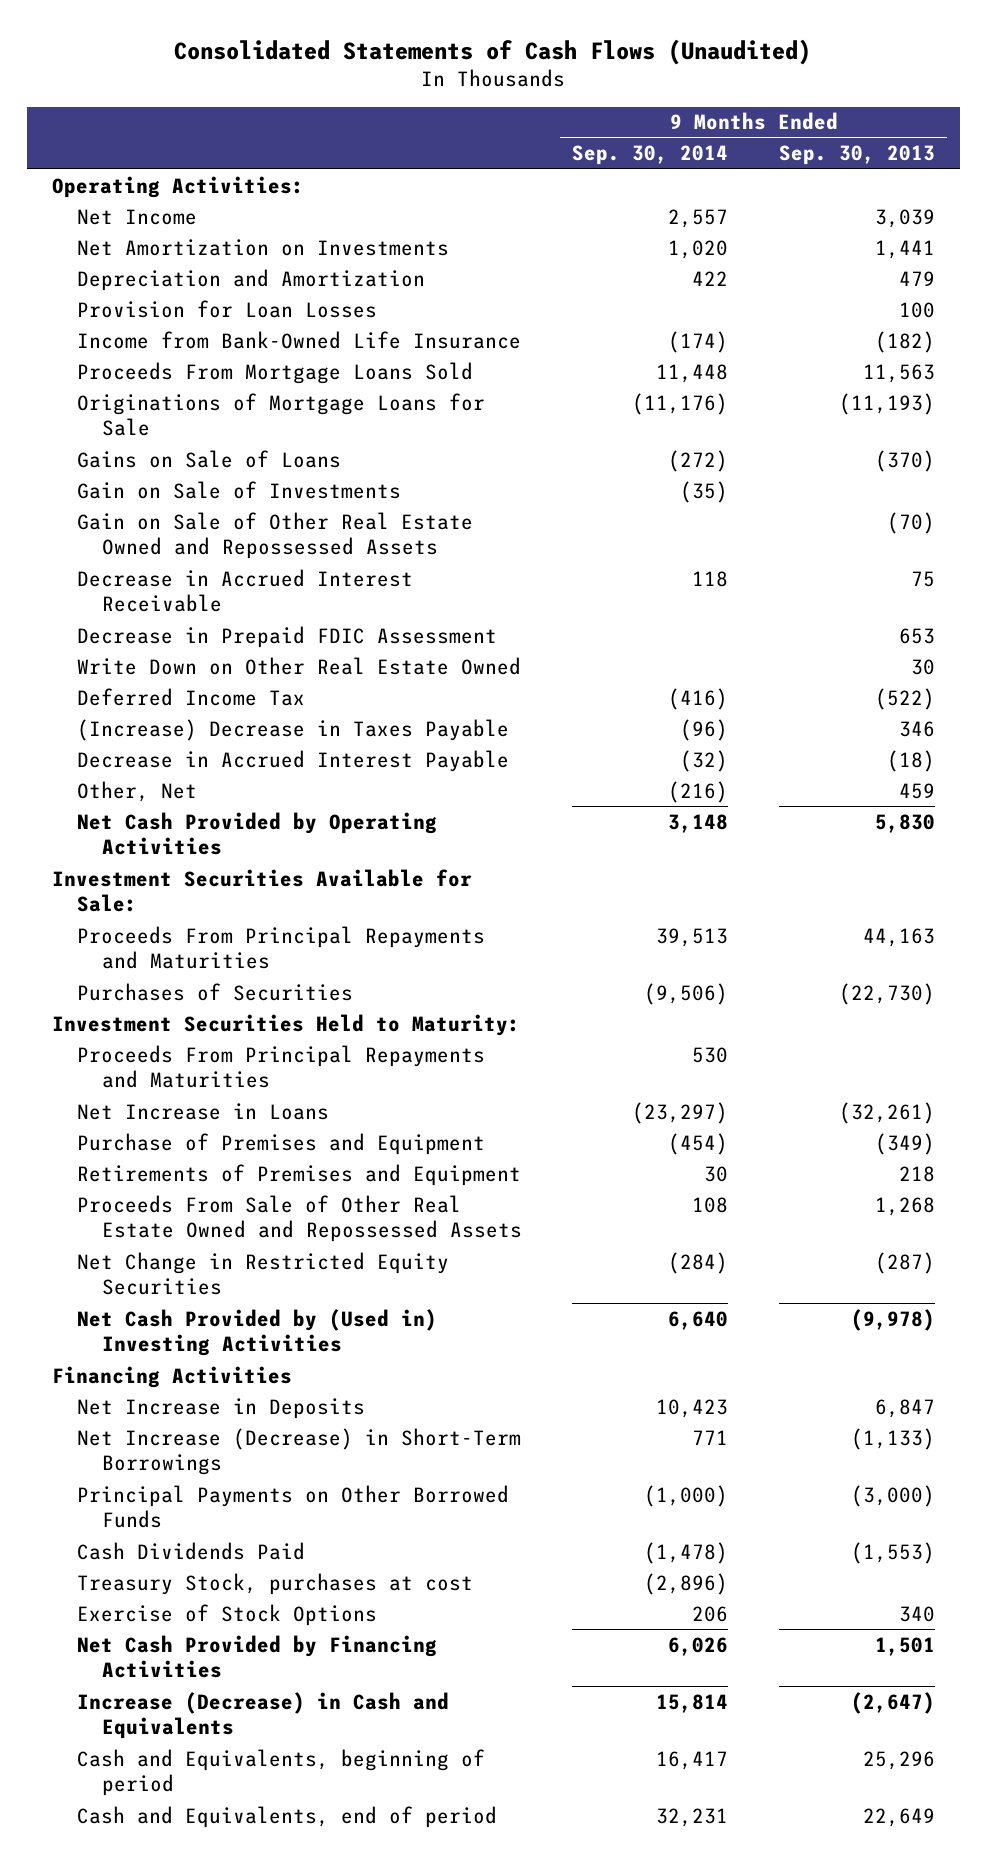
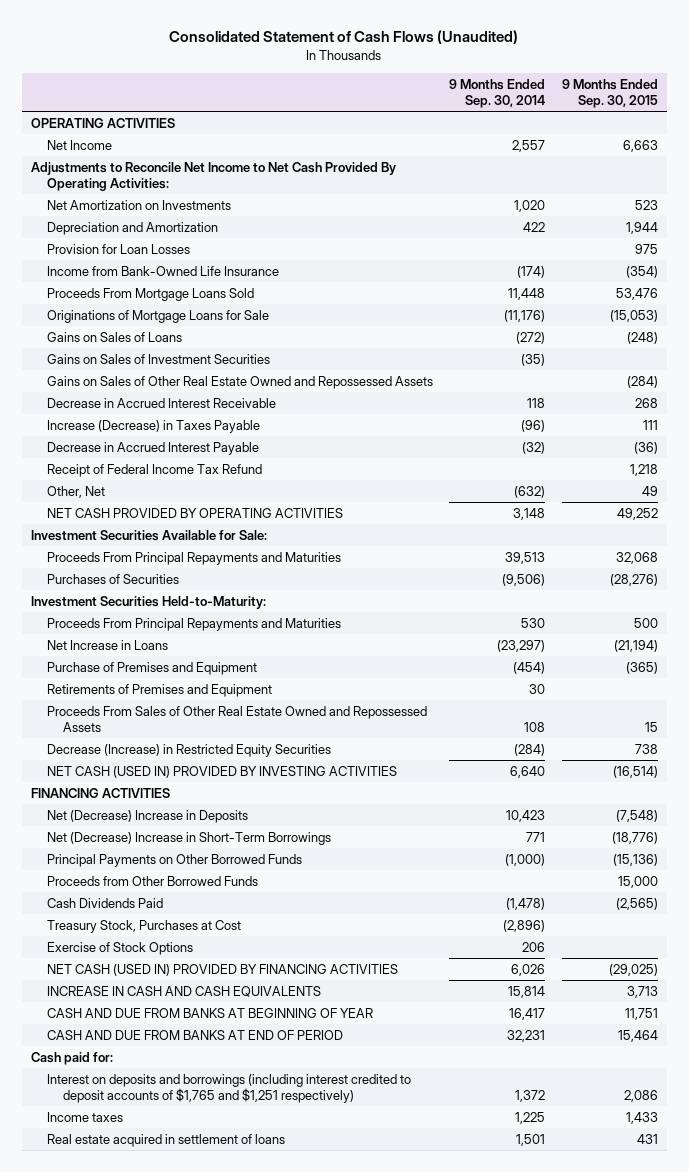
[174,38,812,65] Consolidated Statements of Cash Flows (Unaudited) -> [169,30,519,45] Consolidated Statement of Cash Flows (Unaudited)
[778,145,935,166] Sep. 30, 2013 -> none
none -> [562,78,659,108] 9 Months Ended Sep. 30, 2015
[52,175,305,198] Operating Activities: -> [30,117,175,128] OPERATING ACTIVITIES
none -> [30,161,396,191] Αdjustmеnts to Rеconcilе Net Income to Net Cash Provided By Operating Activities:
[77,449,342,468] Gains on Sale of Loans -> [46,331,182,342] Gains on Sales of Loans
[77,480,402,499] Gain on Sale of Investments -> [46,353,270,364] Gains on Sales of Investment Securities
[77,511,474,560] Gain on Sale of Other Real Estate Owned and Repossessed Assets -> [46,375,433,389] Gains on Sales of Other Real Estate Owned and Repossessed Assets
[77,625,498,648] Decrease in Prepaid FDIC Assessment -> none
[77,656,522,675] Write Down on Other Real Estate Owned -> none
[77,687,306,706] Deferred Income Tax -> none
[77,718,510,741] (Increase) Decrease in Taxes Payable -> [46,419,260,433] Increase (Decrease) in Taxes Payable
none -> [46,463,262,477] Receipt of Federal Income Tax Refund
[668,780,729,803] (216) -> [514,485,546,498] (632)
[77,811,438,856] Net Cash Provided by Operating Activities -> [46,507,343,518] NET CASH PROVIDED BY OPERATING ACTIVITIES
[52,1013,521,1036] Investment Securities Held to Maturity: -> [30,595,266,609] Investment Securities Held-to-Maturity:
[77,1194,523,1243] Proceeds From Sale of Other Real Estate Owned and Repossessed Assets -> [46,705,427,732] Proceeds From Sales of Other Real Estate Owned and Repossessed Assets
[77,1251,450,1296] Net Change in Restricted Equity Securities -> [46,743,331,757] Decrease (Increase) in Restricted Equity Securities
[77,1308,438,1357] Net Cash Provided by (Used in) Investing Activities -> [46,765,397,778] NET CASH (USED IN) PROVIDED BY INVESTING ACTIVITIES
[52,1365,293,1388] Financing Activities -> [30,787,170,798] FINANCING ACTIVITIES
[77,1397,366,1419] Net Increase in Deposits -> [46,809,248,823] Net (Decrease) Increase in Deposits
[77,1427,522,1476] Net Increase (Decrease) in Short-Term Borrowings -> [46,831,331,845] Net (Decrease) Increase in Short-Term Borrowings
none -> [46,875,258,886] Proceeds from Other Borrowed Funds
[77,1572,474,1595] Treasury Stock, purchases at cost -> [46,919,241,933] Treasury Stock, Purchases at Cost
[77,1634,438,1679] Net Cash Provided by Financing Activities -> [46,963,398,976] NET CASH (USED IN) PROVIDED BY FINANCING ACTIVITIES
[77,1691,450,1740] Increase (Decrease) in Cash and Equivalents -> [46,985,321,997] INCREASE IN CASH AND CASH EQUIVALENTS
[77,1748,486,1797] Cash and Equivalents, beginning of period -> [46,1007,373,1018] CASH AND DUE FROM BANKS AT BEGINNING OF YEAR
[77,1805,498,1828] Cash and Equivalents, end of period -> [46,1029,343,1040] CASH AND DUE FROM BANKS AT END OF PERIOD
none -> [30,1051,113,1065] Cash paid for:
none -> [46,1073,411,1103] Interest on deposits and borrowings (including interest credited to deposit accounts of $1,765 and $1,251 respectively)
none -> [46,1111,123,1122] Income taxes
none -> [46,1133,285,1147] Real estate acquired in settlement of loans

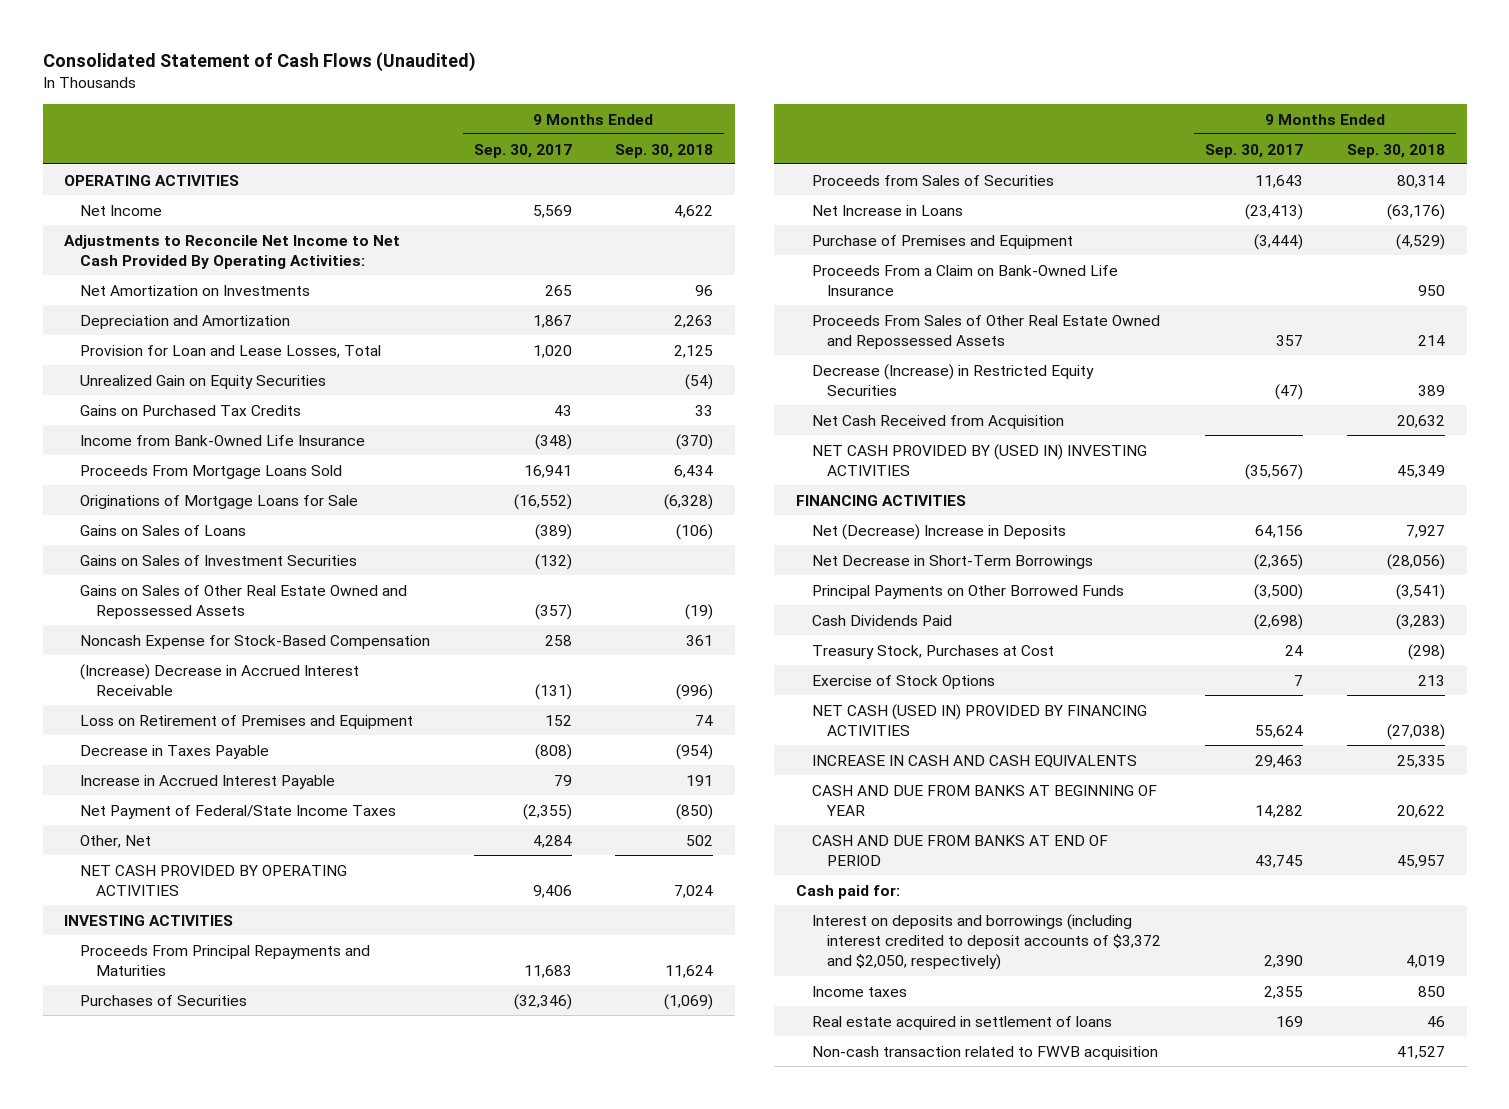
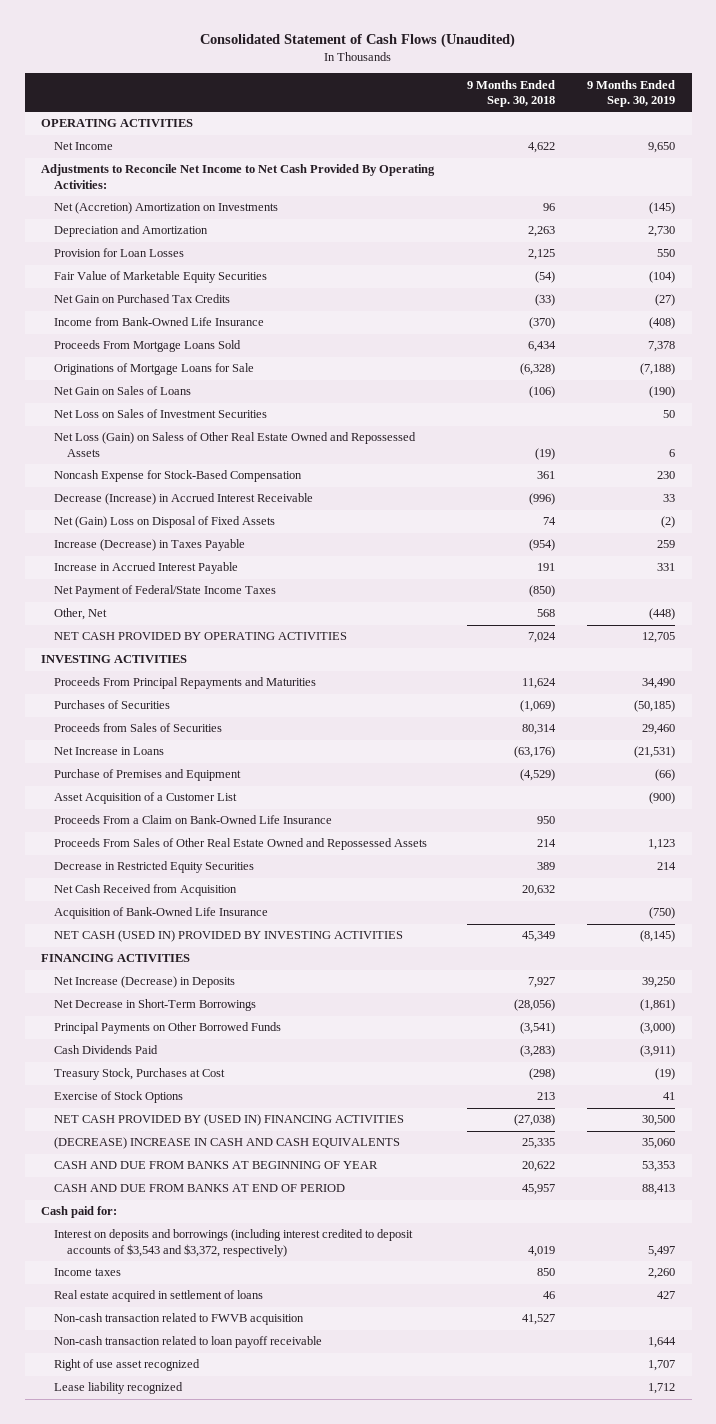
[473,143,572,158] Sep. 30, 2017 -> none
none -> [587,79,676,108] 9 Months Ended Sep. 30, 2019
[79,284,310,296] Net Amortization on Investments -> [53,202,278,215] Net (Accretion) Amortization on Investments
[79,344,381,358] Provision for Loan and Lease Losses, Total -> [53,248,184,258] Provision for Loan Losses
[79,374,326,389] Unrealized Gain on Equity Securities -> [53,271,267,284] Fair Value of Marketable Equity Securities
[79,404,301,416] Gains on Purchased Tax Credits -> [53,294,230,304] Net Gain on Purchased Tax Credits
[695,404,714,416] 33 -> [534,294,555,307] (33)
[79,524,246,536] Gains on Sales of Loans -> [53,386,191,396] Net Gain on Sales of Loans
[79,554,357,566] Gains on Sales of Investment Securities -> [53,409,267,419] Net Loss on Sales of Investment Securities
[79,584,407,619] Gains on Sales of Other Real Estate Owned and Repossessed Assets -> [53,432,416,457] Net Loss (Gain) on Saless of Other Real Estate Owned and Repossessed Assets
[79,663,359,696] (Increase) Decrease in Accrued Interest Receivable -> [53,493,313,506] Decrease (Increase) in Accrued Interest Receivable
[79,714,413,729] Loss on Retirement of Premises and Equipment -> [53,516,275,529] Net (Gain) Loss on Disposal of Fixed Assets
[79,744,269,759] Decrease in Taxes Payable -> [53,539,245,552] Increase (Decrease) in Taxes Payable
[686,834,714,846] 502 -> [536,609,555,618] 568
none -> [53,792,237,805] Asset Acquisition of a Customer List
[811,363,1094,396] Decrease (Increase) in Restricted Equity Securities -> [53,861,254,874] Decrease in Restricted Equity Securities
none -> [53,907,268,920] Acquisition of Bank-Owned Life Insurance
[811,443,1147,476] NET CASH PROVIDED BY (USED IN) INVESTING ACTIVITIES -> [53,930,403,943] NET CASH (USED IN) PROVIDED BY INVESTING ACTIVITIES
[811,523,1066,540] Net (Decrease) Increase in Deposits -> [53,976,235,989] Net Increase (Decrease) in Deposits
[811,703,1147,736] NET CASH (USED IN) PROVIDED BY FINANCING ACTIVITIES -> [53,1114,404,1127] NET CASH PROVIDED BY (USED IN) FINANCING ACTIVITIES
[811,754,1137,768] INCREASE IN CASH AND CASH EQUIVALENTS -> [53,1137,400,1150] (DECREASE) INCREASE IN CASH AND CASH EQUIVALENTS
[811,913,1162,971] Interest on deposits and borrowings (including interest credited to deposit accounts of $3,372 and $2,050, respectively) -> [53,1229,413,1257] Interest on deposits and borrowings (including interest credited to deposit accounts of $3,543 and $3,372, respectively)
none -> [53,1336,322,1349] Non-cash transaction related to loan payoff receivable
none -> [53,1359,200,1372] Right of use asset recognized
none -> [53,1382,183,1395] Lease liability recognized

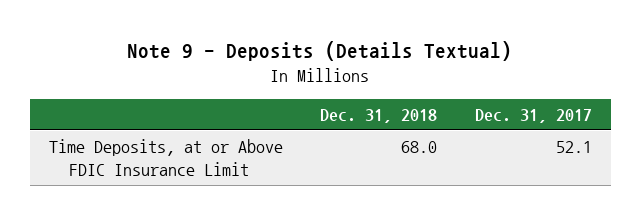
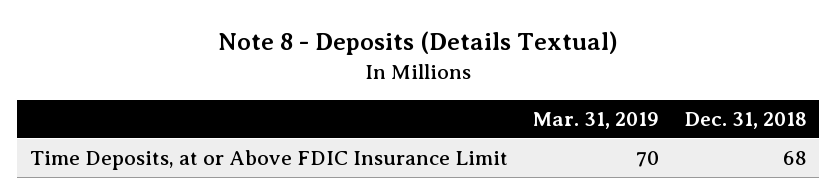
[127,41,513,62] Note 9 - Deposits (Details Textual) -> [218,31,619,56] Note 8 - Deposits (Details Textual)
[475,108,593,123] Dec. 31, 2017 -> none
none -> [533,112,660,130] Mar. 31, 2019
[401,141,438,154] 68.0 -> [782,151,807,166] 68

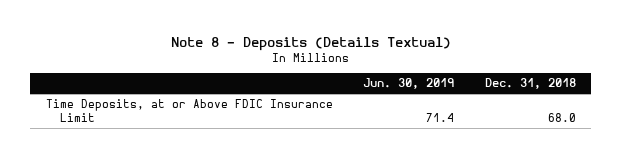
[533,112,660,130] Mar. 31, 2019 -> none
none -> [363,78,455,90] Jun. 30, 2019
[782,151,807,166] 68 -> [547,112,576,122] 68.0

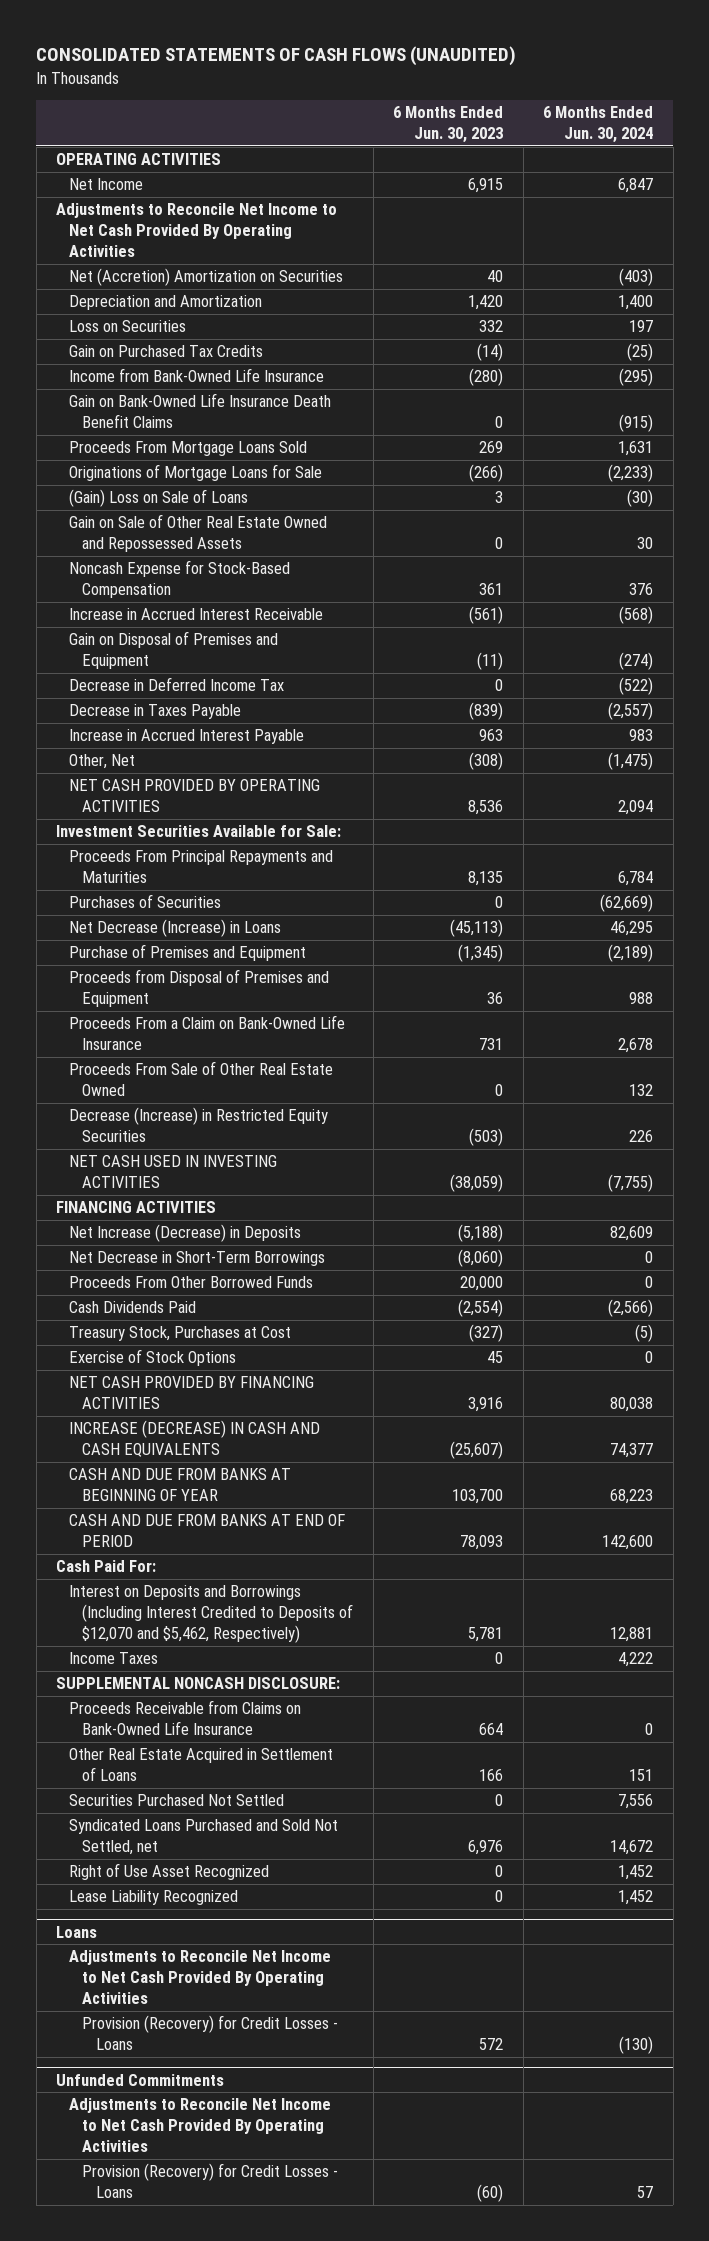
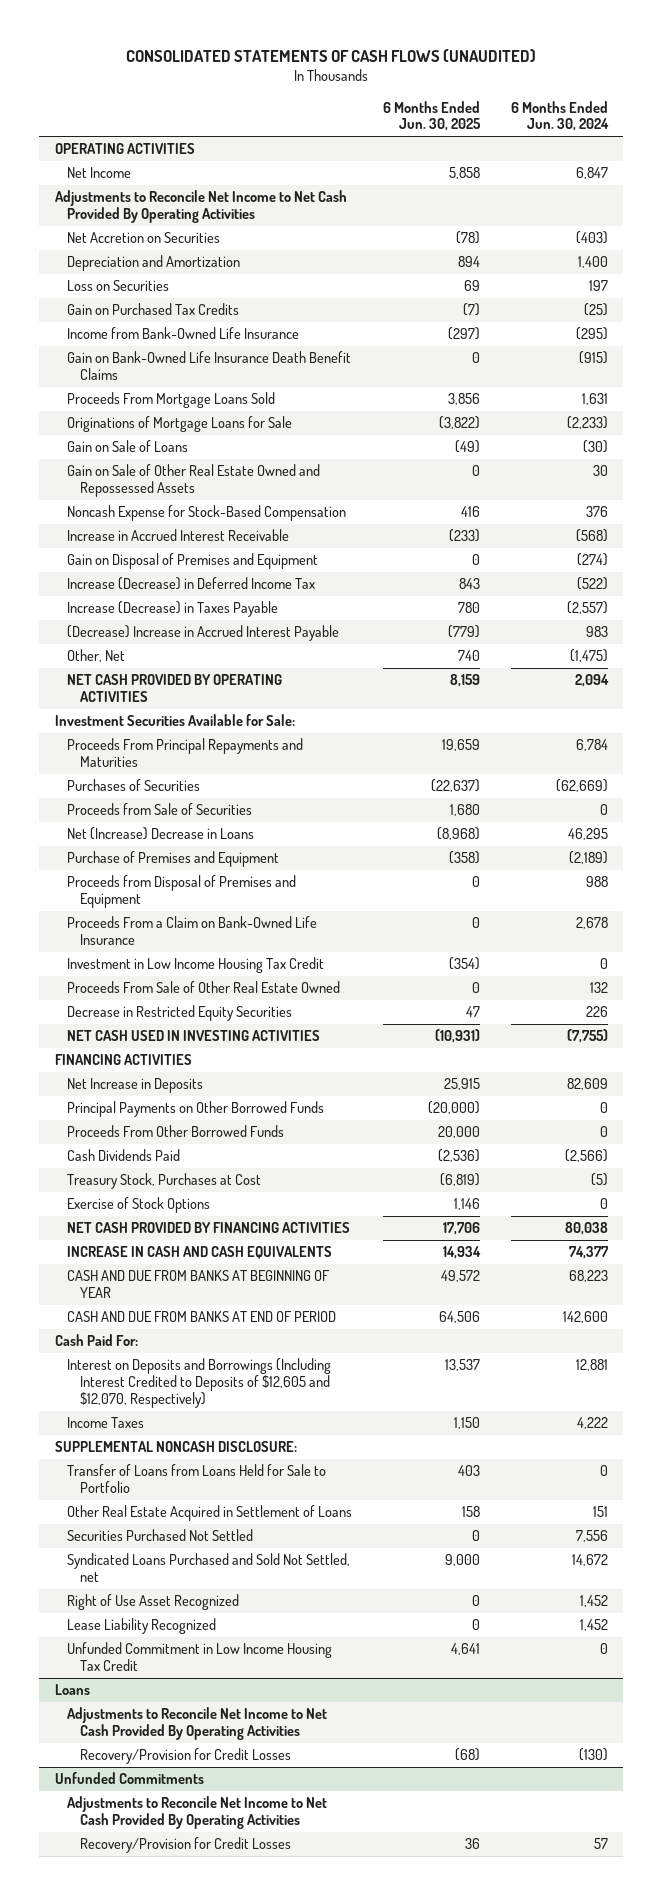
[393,106,504,144] 6 Months Ended Jun. 30, 2023 -> none
none -> [383,100,482,132] 6 Months Ended Jun. 30, 2025
[69,268,344,287] Net (Accretion) Amortization on Securities -> [67,232,221,244] Net Accretion on Securities
[69,489,249,508] (Gain) Loss on Sale of Loans -> [67,440,189,453] Gain on Sale of Loans
[69,677,285,692] Decrease in Deferred Income Tax -> [67,577,316,591] Increase (Decrease) in Deferred Income Tax
[69,704,242,720] Decrease in Taxes Payable -> [67,601,279,618] Increase (Decrease) in Taxes Payable
[69,729,305,745] Increase in Accrued Interest Payable -> [67,625,340,642] (Decrease) Increase in Accrued Interest Payable
none -> [67,803,253,816] Proceeds from Sale of Securities
[69,919,282,938] Net Decrease (Increase) in Loans -> [67,827,255,841] Net (Increase) Decrease in Loans
none -> [67,957,325,974] Investment in Low Income Housing Tax Credit
[69,1107,329,1143] Decrease (Increase) in Restricted Equity Securities -> [67,1005,293,1022] Decrease in Restricted Equity Securities
[69,1251,326,1267] Net Decrease in Short-Term Borrowings -> none
[69,1224,302,1243] Net Increase (Decrease) in Deposits -> [67,1078,204,1094] Net Increase in Deposits
none -> [67,1101,325,1118] Principal Payments on Other Borrowed Funds
[69,1420,321,1458] INCREASE (DECREASE) IN CASH AND CASH EQUIVALENTS -> [67,1246,333,1260] INCREASE IN CASH AND CASH EQUIVALENTS
[69,1585,354,1643] Interest on Deposits and Borrowings (Including Interest Credited to Deposits of $12,070 and $5,462, Respectively) -> [67,1358,332,1408] Interest on Deposits and Borrowings (Including Interest Credited to Deposits of $12,605 and $12,070, Respectively)
[69,1700,302,1736] Proceeds Receivable from Claims on Bank-Owned Life Insurance -> none
none -> [67,1464,327,1494] Transfer of Loans from Loans Held for Sale to Portfolio
none -> [67,1642,333,1672] Unfunded Commitment in Low Income Housing Tax Credit
[82,2015,339,2051] Provision (Recovery) for Credit Losses - Loans -> [80,1748,292,1765] Recovery/Provision for Credit Losses
[82,2163,339,2199] Provision (Recovery) for Credit Losses - Loans -> [80,1837,292,1854] Recovery/Provision for Credit Losses

